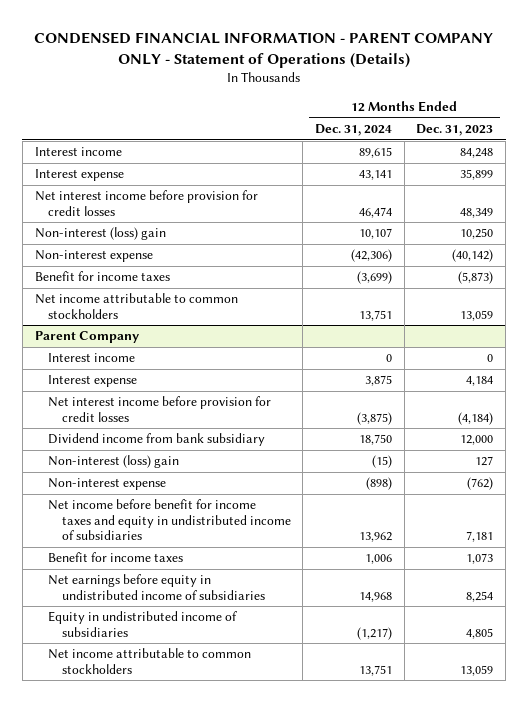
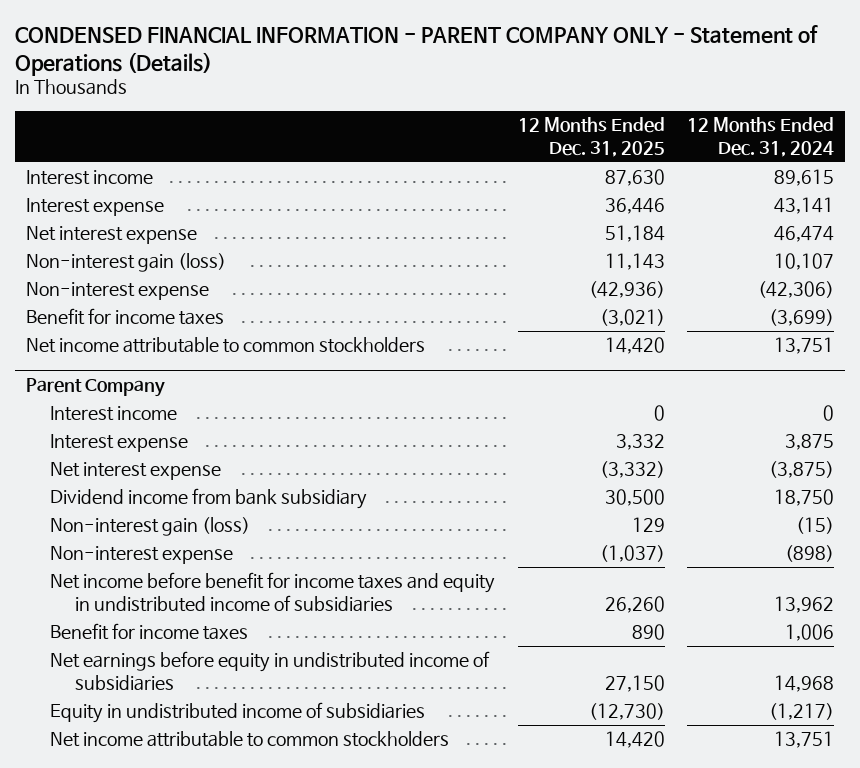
[416,124,494,137] Dec. 31, 2023 -> none
none -> [517,117,665,158] 12 Months Ended Dec. 31, 2025
[34,190,258,216] Net interest income before provision for credit losses -> [26,226,198,245] Net interest expense
[34,227,166,241] Non-interest (loss) gain -> [26,253,227,273] Non-interest gain (loss)
[48,396,272,422] Net interest income before provision for credit losses -> [50,462,222,481] Net interest expense
[48,455,180,469] Non-interest (loss) gain -> [50,517,251,537] Non-interest gain (loss)

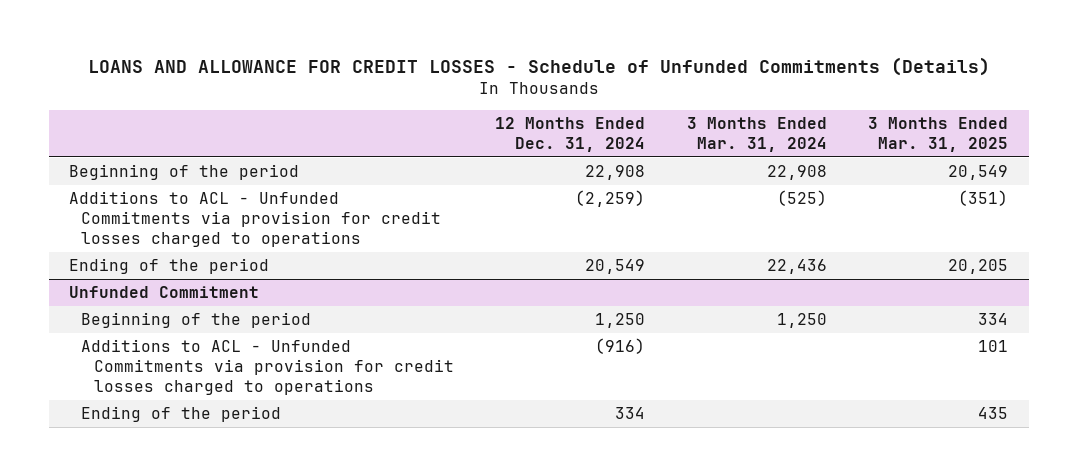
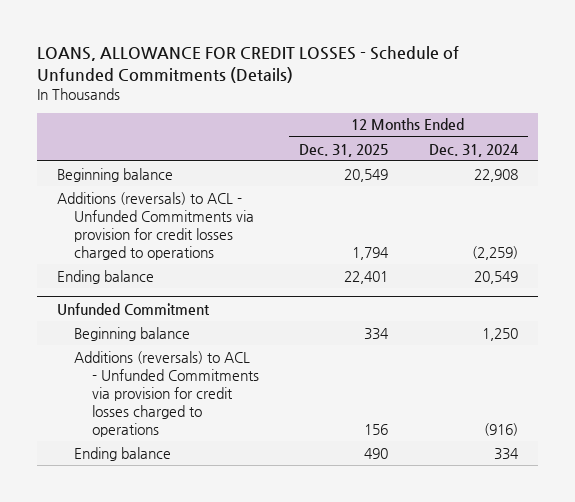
[87,57,990,77] LOANS AND ALLOWANCE FOR CREDIT LOSSES - Schedule of Unfunded Commitments (Details) -> [36,46,459,83] LOANS, ALLOWANCE FOR CREDIT LOSSES - Schedule of Unfunded Commitments (Details)
[686,117,827,153] 3 Months Ended Mar. 31, 2024 -> none
[868,117,1009,153] 3 Months Ended Mar. 31, 2025 -> none
none -> [299,143,389,157] Dec. 31, 2025
[69,164,300,181] Beginning of the period -> [56,167,173,182] Beginning balance
[69,191,442,247] Additions to ACL - Unfunded Commitments via provision for credit losses charged to operations -> [56,191,255,260] Additions (reversals) to ACL - Unfunded Commitments via provision for credit losses charged to operations
[69,258,270,275] Ending of the period -> [56,269,154,284] Ending balance
[81,312,312,329] Beginning of the period -> [74,326,191,341] Beginning balance
[81,339,454,395] Additions to ACL - Unfunded Commitments via provision for credit losses charged to operations -> [74,350,260,437] Additions (reversals) to ACL - Unfunded Commitments via provision for credit losses charged to operations
[81,406,282,423] Ending of the period -> [74,446,172,461] Ending balance

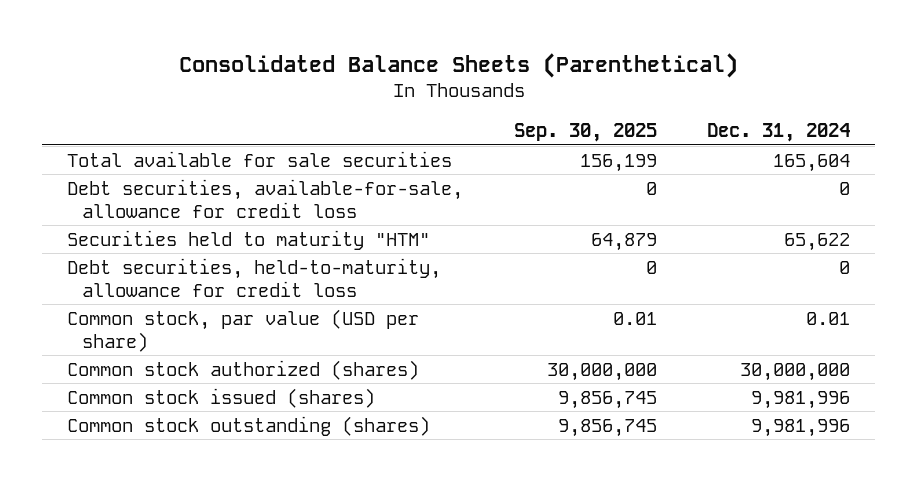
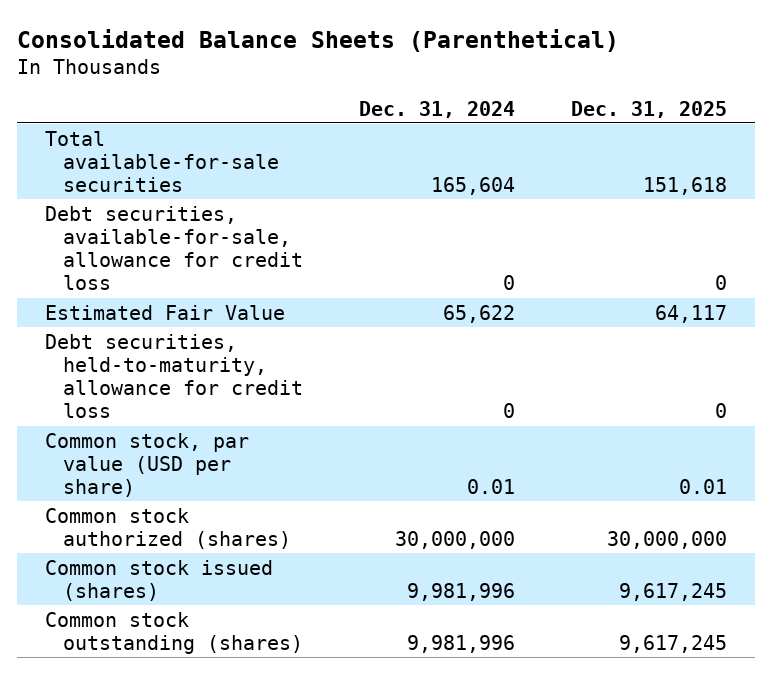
[513,123,657,143] Sep. 30, 2025 -> none
none -> [570,100,727,118] Dec. 31, 2025
[67,150,453,167] Total available for sale securities -> [45,130,280,193] Total available-for-sale securities
[67,229,431,250] Securities held to maturity "HTM" -> [45,304,286,320] Estimated Fair Value

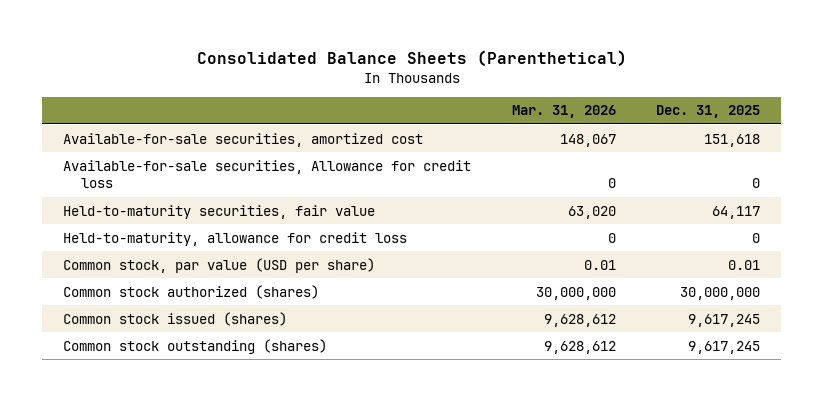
[359,100,516,118] Dec. 31, 2024 -> none
none -> [511,105,616,119] Mar. 31, 2026
[45,130,280,193] Total available-for-sale securities -> [62,132,423,147] Available-for-sale securities, amortized cost
[45,205,304,291] Debt securities, available-for-sale, allowance for credit loss -> [62,159,471,189] Available-for-sale securities, Allowance for credit loss
[45,304,286,320] Estimated Fair Value -> [62,204,375,219] Held-to-maturity securities, fair value
[45,333,304,419] Debt securities, held-to-maturity, allowance for credit loss -> [62,231,407,246] Held-to-maturity, allowance for credit loss

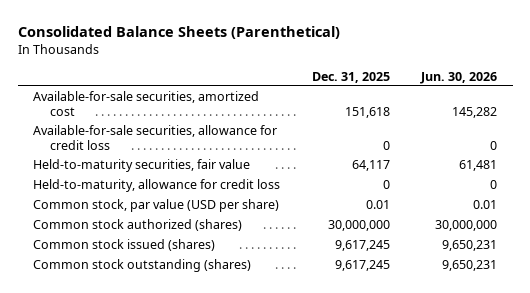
[511,105,616,119] Mar. 31, 2026 -> none
none -> [419,71,497,84] Jun. 30, 2026
[62,159,471,189] Available-for-sale securities, Allowance for credit loss -> [33,125,278,150] Available-for-sale securities, allowance for credit loss

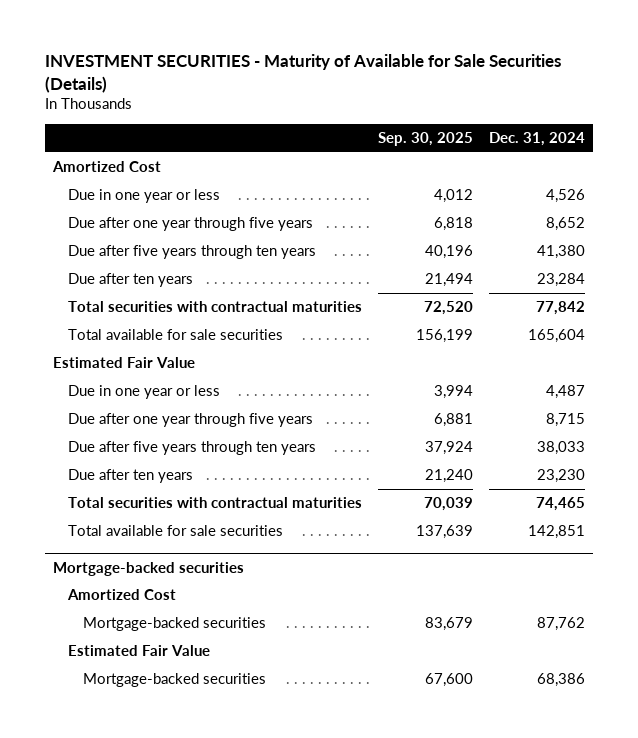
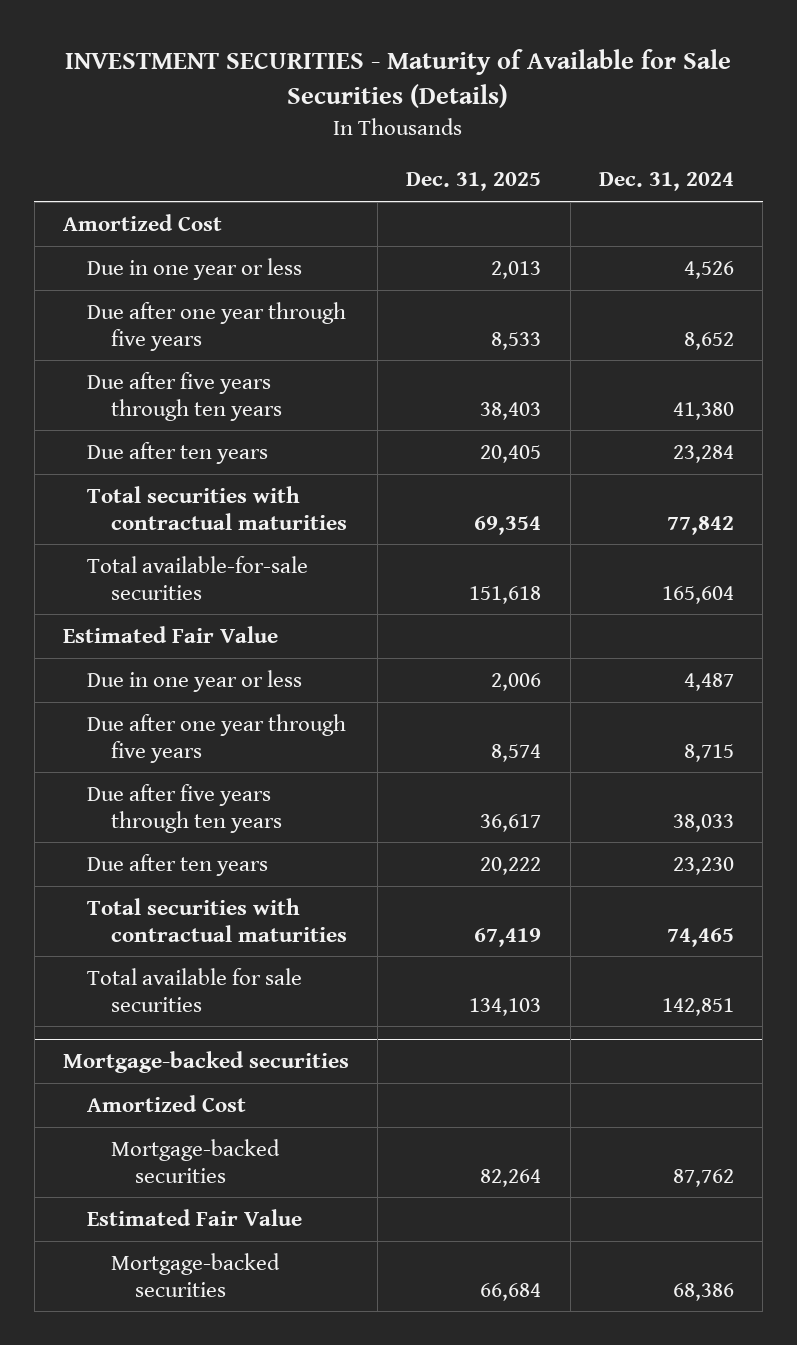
[377,131,473,146] Sep. 30, 2025 -> none
none -> [406,172,542,192] Dec. 31, 2025
[67,329,283,341] Total available for sale securities -> [86,555,308,600] Total available-for-sale securities

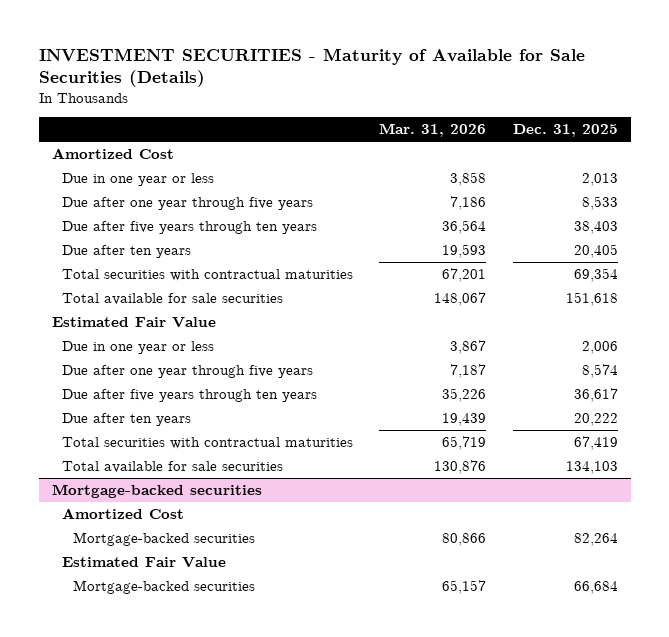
[599,172,735,192] Dec. 31, 2024 -> none
none -> [379,123,487,138] Mar. 31, 2026
[86,555,308,600] Total available-for-sale securities -> [62,293,284,306] Total available for sale securities

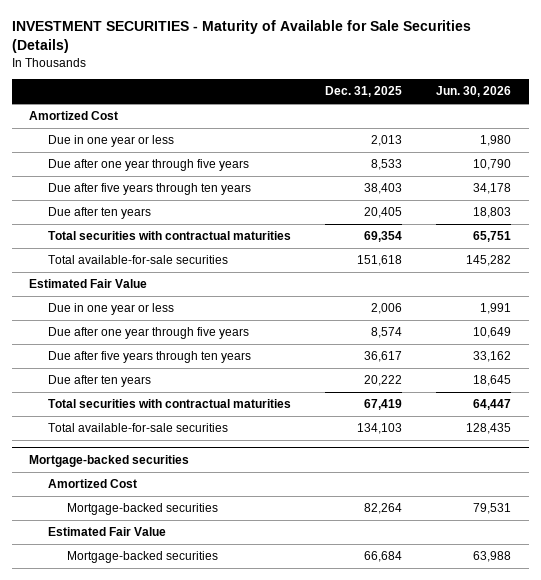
[379,123,487,138] Mar. 31, 2026 -> none
none -> [436,86,512,98] Jun. 30, 2026
[62,293,284,306] Total available for sale securities -> [48,255,229,265] Total available-for-sale securities
[62,461,284,474] Total available for sale securities -> [48,423,229,433] Total available-for-sale securities

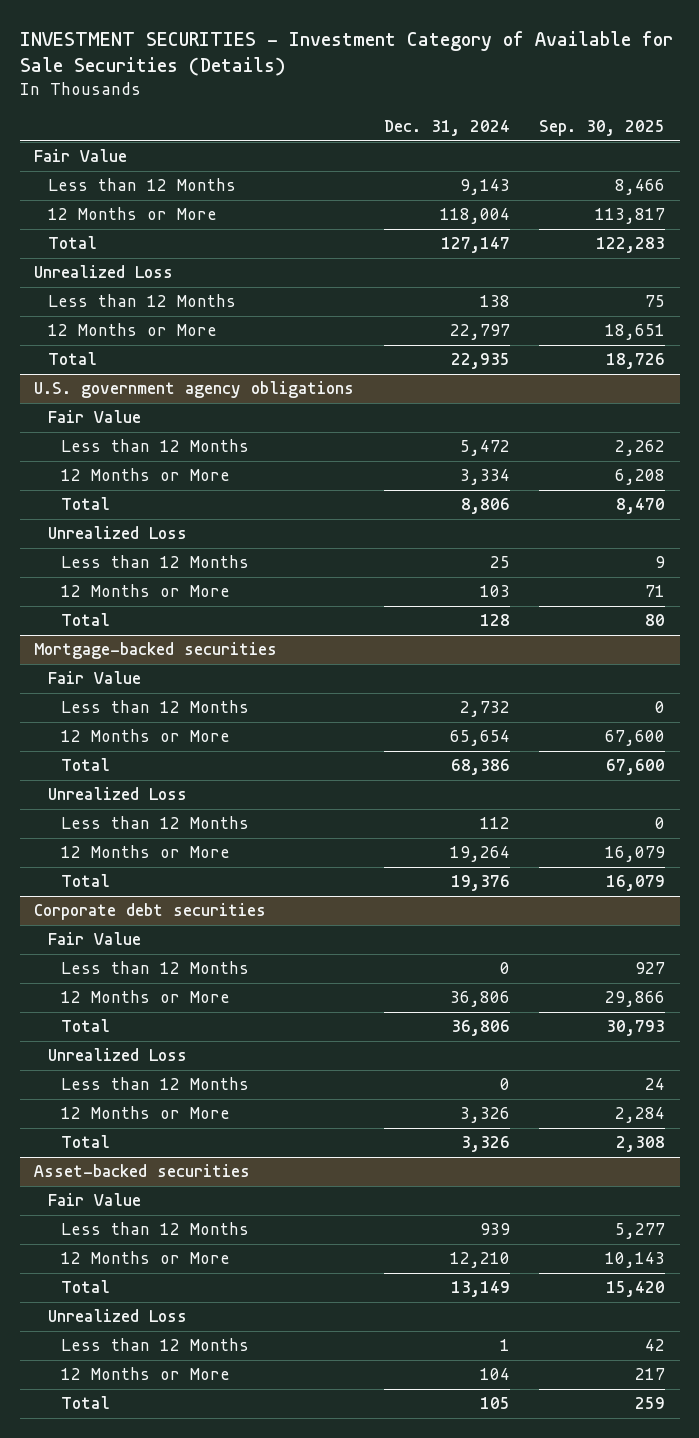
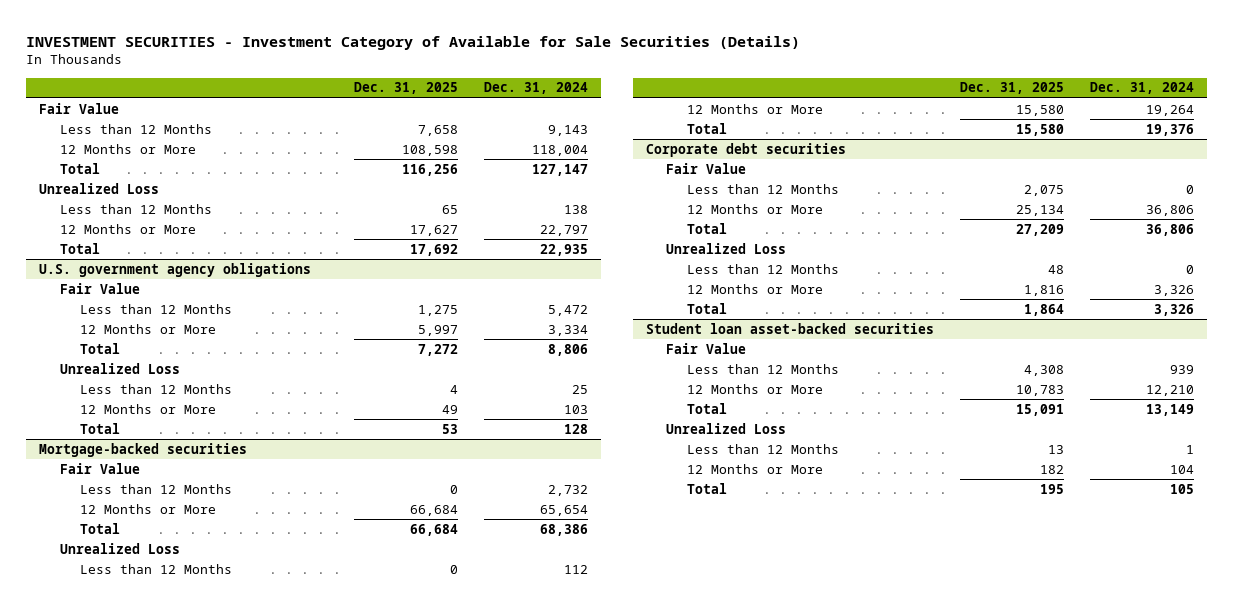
[538,120,665,137] Sep. 30, 2025 -> none
none -> [353,82,458,95] Dec. 31, 2025
[34,1164,251,1178] Asset-backed securities -> [646,322,935,334] Student loan asset-backed securities

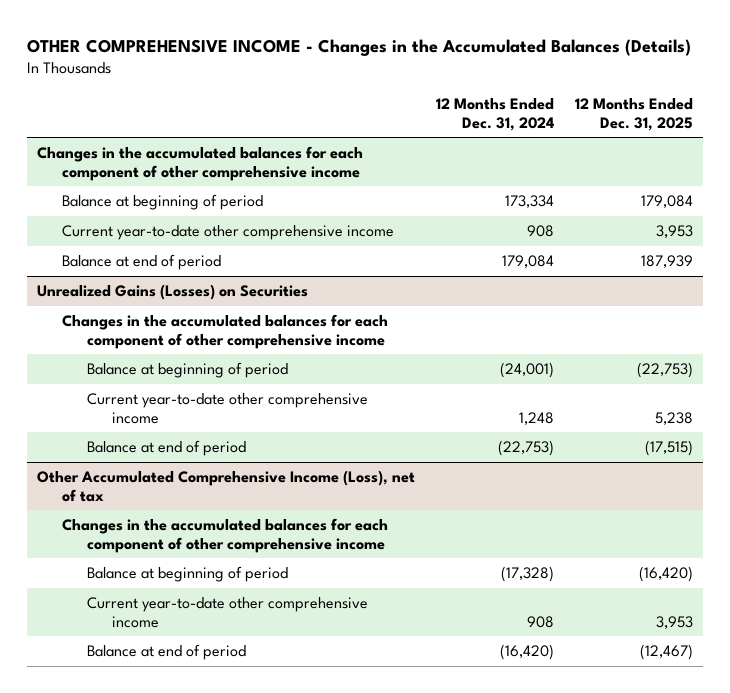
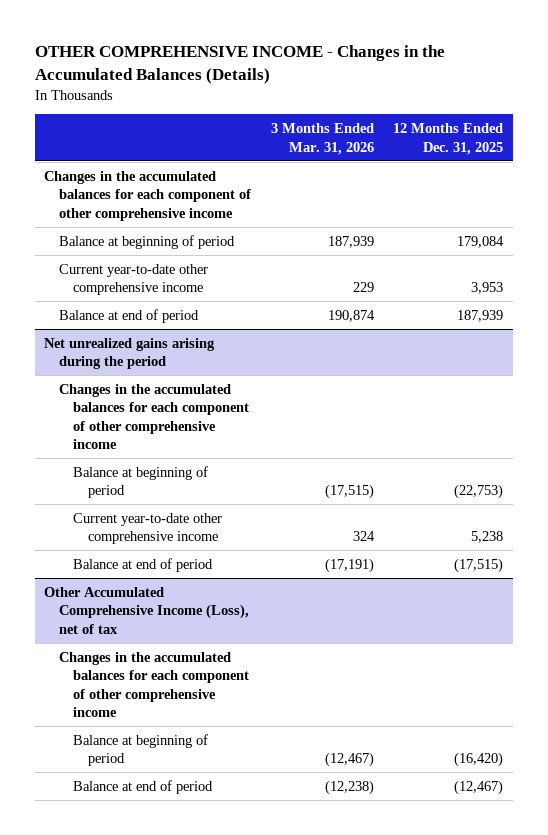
[435,97,554,131] 12 Months Ended Dec. 31, 2024 -> none
none -> [270,122,374,155] 3 Months Ended Mar. 31, 2026
[37,284,309,301] Unrealized Gains (Losses) on Securities -> [44,337,216,370] Net unrealized gains arising during the period
[87,597,369,628] Current year-to-date other comprehensive income -> none

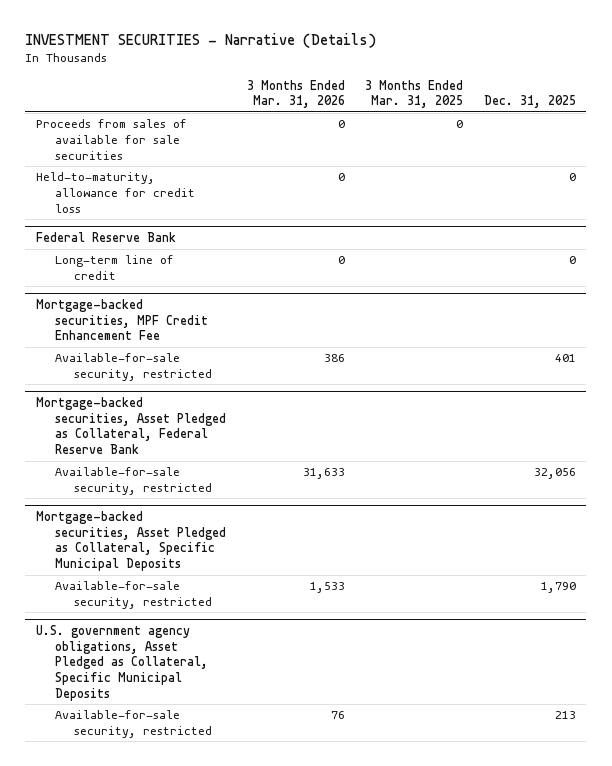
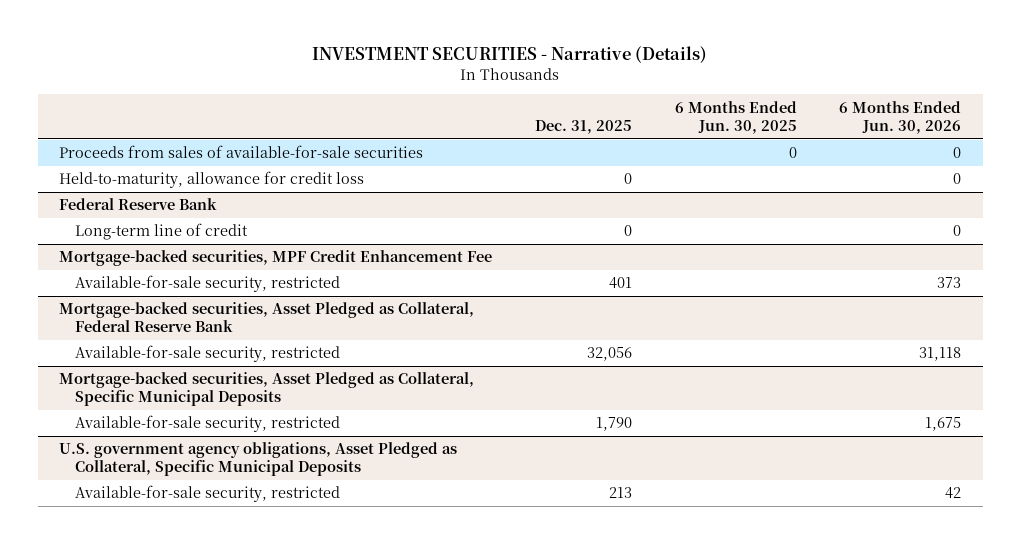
[246,79,345,109] 3 Months Ended Mar. 31, 2026 -> none
[365,79,464,109] 3 Months Ended Mar. 31, 2025 -> none
none -> [674,100,797,134] 6 Months Ended Jun. 30, 2025
none -> [839,100,962,134] 6 Months Ended Jun. 30, 2026
[35,119,187,160] Proceeds from sales of available for sale securities -> [59,145,424,159] Proceeds from sales of available-for-sale securities

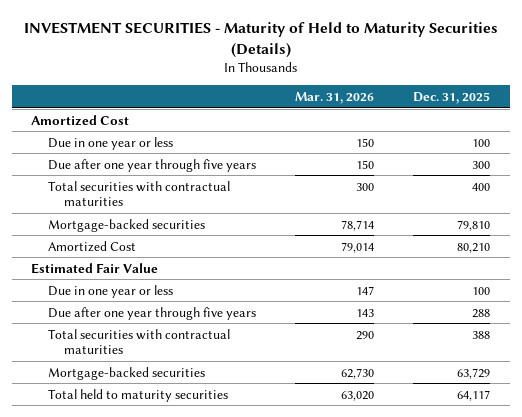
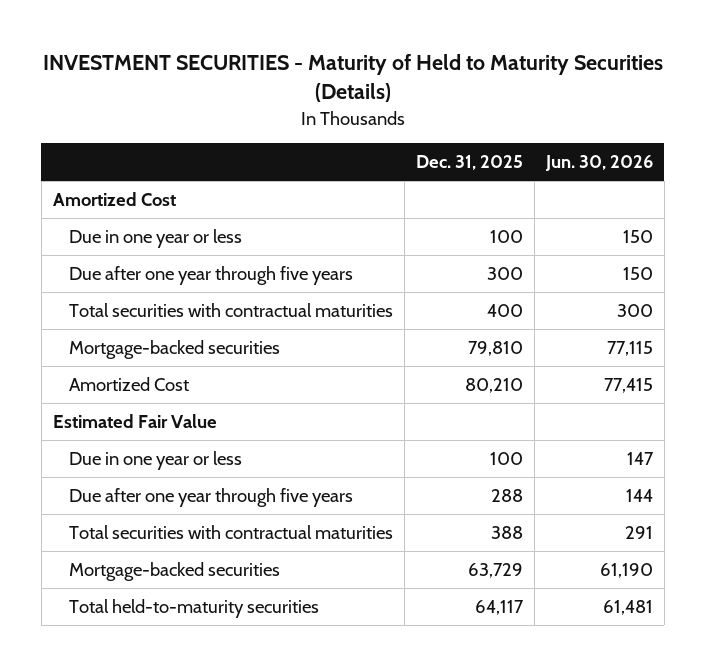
[295,91,375,104] Mar. 31, 2026 -> none
none -> [544,155,653,172] Jun. 30, 2026
[47,388,228,402] Total held to maturity securities -> [68,599,319,619] Total held-to-maturity securities

